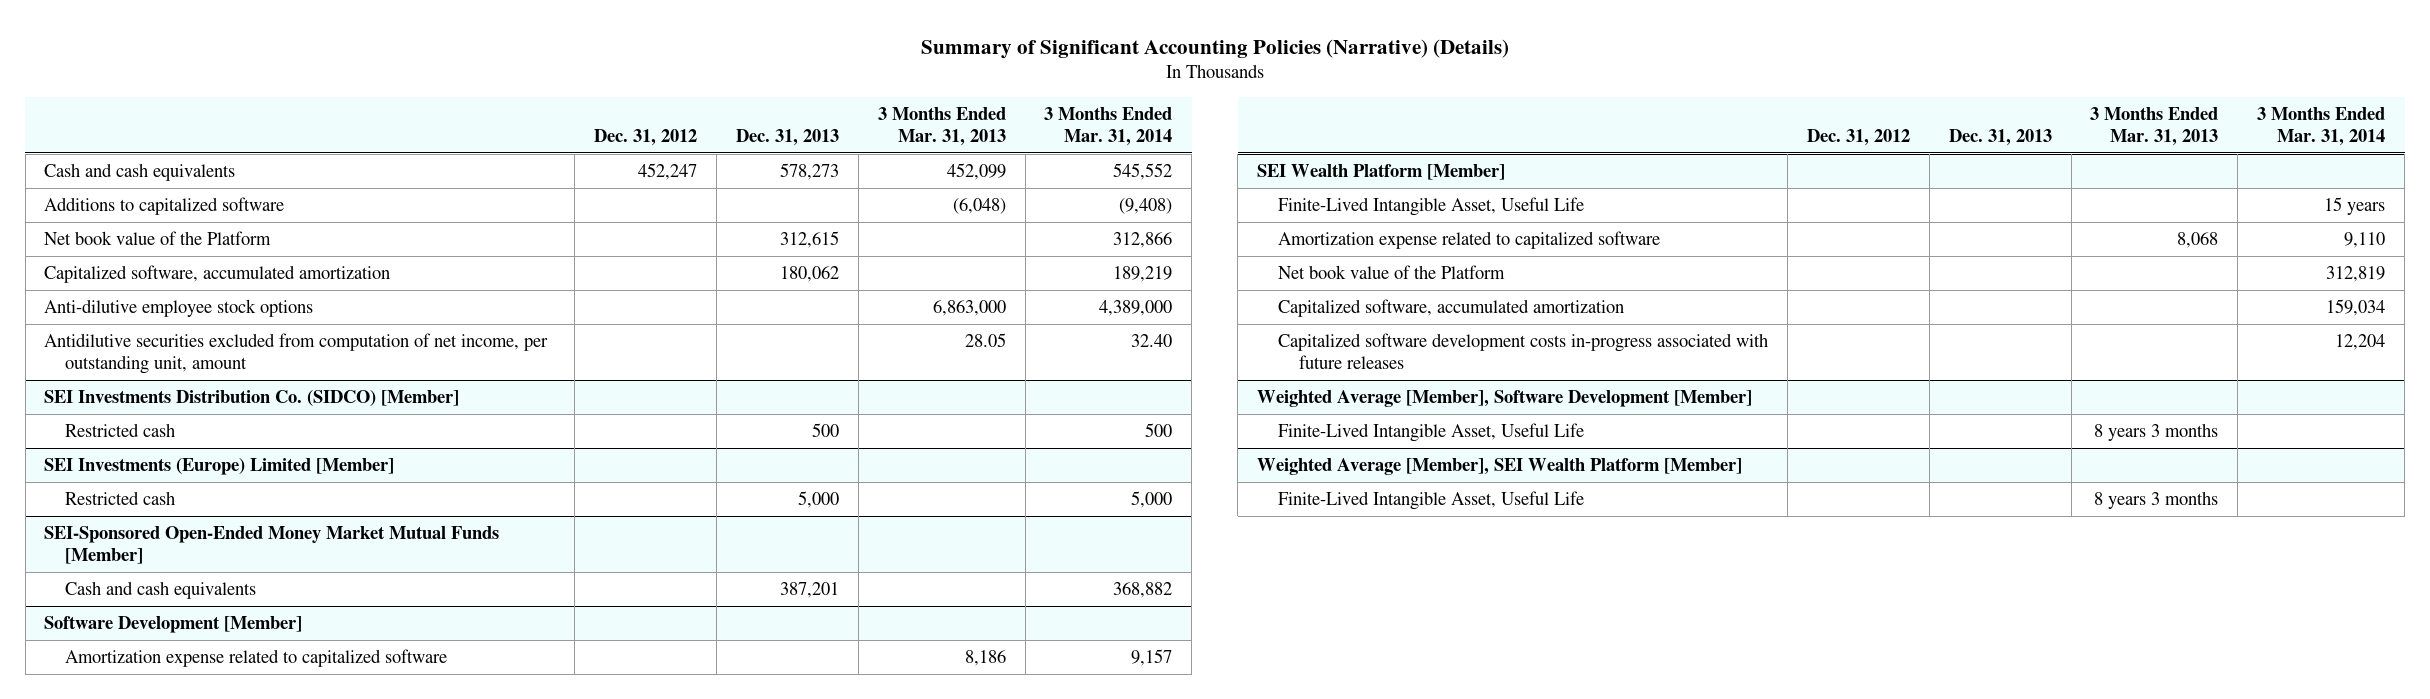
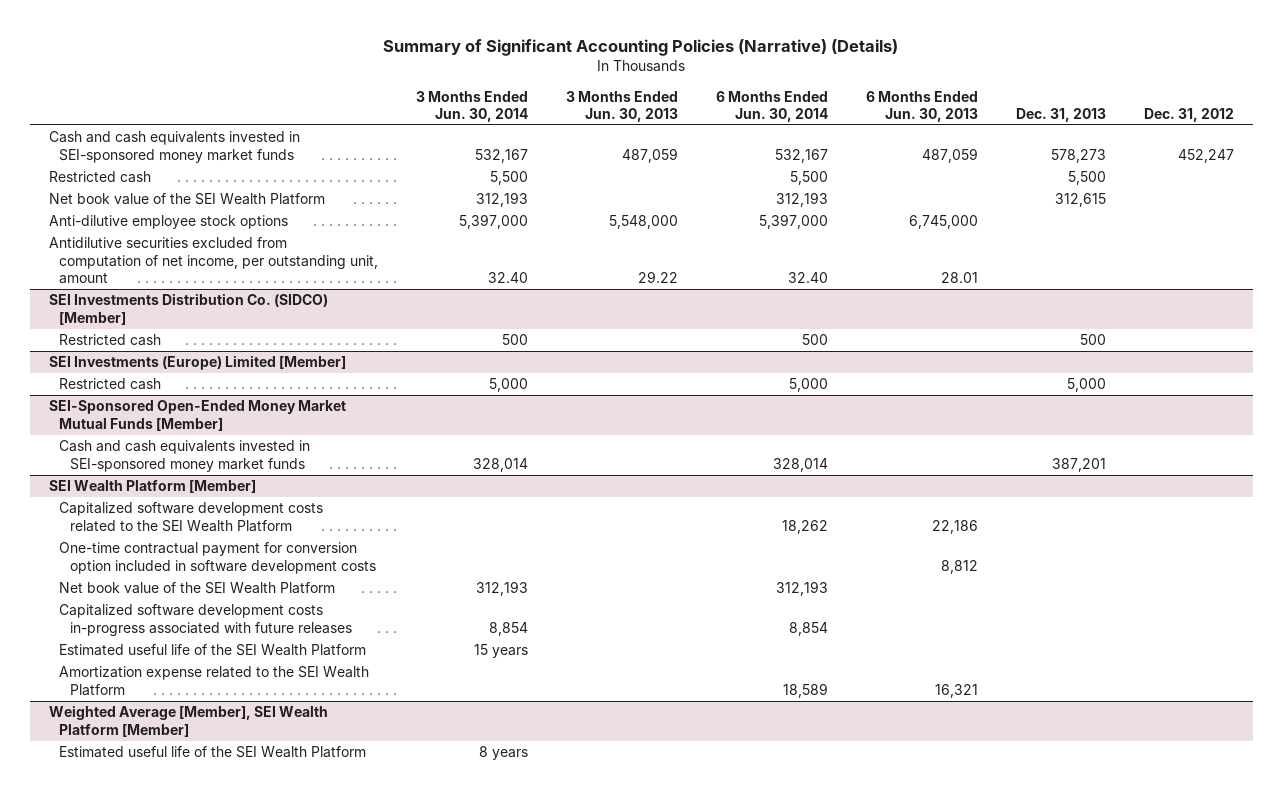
[877,107,1006,146] 3 Months Ended Mar. 31, 2013 -> none
[1044,107,1173,146] 3 Months Ended Mar. 31, 2014 -> none
none -> [416,90,529,122] 3 Months Ended Jun. 30, 2014
none -> [566,90,679,122] 3 Months Ended Jun. 30, 2013
none -> [716,90,829,122] 6 Months Ended Jun. 30, 2014
none -> [866,90,979,122] 6 Months Ended Jun. 30, 2013
[44,197,285,216] Additions to capitalized software -> none
[44,265,391,284] Capitalized software, accumulated amortization -> none
[44,163,236,182] Cash and cash equivalents -> [48,131,300,163] Cash and cash equivalents invested in SEI-sponsored money market funds
none -> [48,171,151,184] Restricted cash
[44,231,272,246] Net book value of the Platform -> [48,193,325,206] Net book value of the SEI Wealth Platform
[44,616,303,634] Software Development [Member] -> none
[65,649,448,668] Amortization expense related to capitalized software -> none
[65,581,257,600] Cash and cash equivalents -> [59,440,311,472] Cash and cash equivalents invested in SEI-sponsored money market funds
[1277,197,1584,217] Finite-Lived Intangible Asset, Useful Life -> none
[1277,231,1660,250] Amortization expense related to capitalized software -> none
[1277,299,1624,318] Capitalized software, accumulated amortization -> none
none -> [59,502,324,532] Capitalized software development costs related to the SEI Wealth Platform
none -> [59,542,376,574] One-time contractual payment for conversion option included in software development costs
[1277,265,1505,280] Net book value of the Platform -> [59,582,336,595] Net book value of the SEI Wealth Platform
[1257,390,1753,408] Weighted Average [Member], Software Development [Member] -> none
[1277,423,1584,443] Finite-Lived Intangible Asset, Useful Life -> none
none -> [59,644,367,657] Estimated useful life of the SEI Wealth Platform
none -> [59,666,370,696] Amortization expense related to the SEI Wealth Platform
[1277,491,1584,511] Finite-Lived Intangible Asset, Useful Life -> [59,746,367,759] Estimated useful life of the SEI Wealth Platform

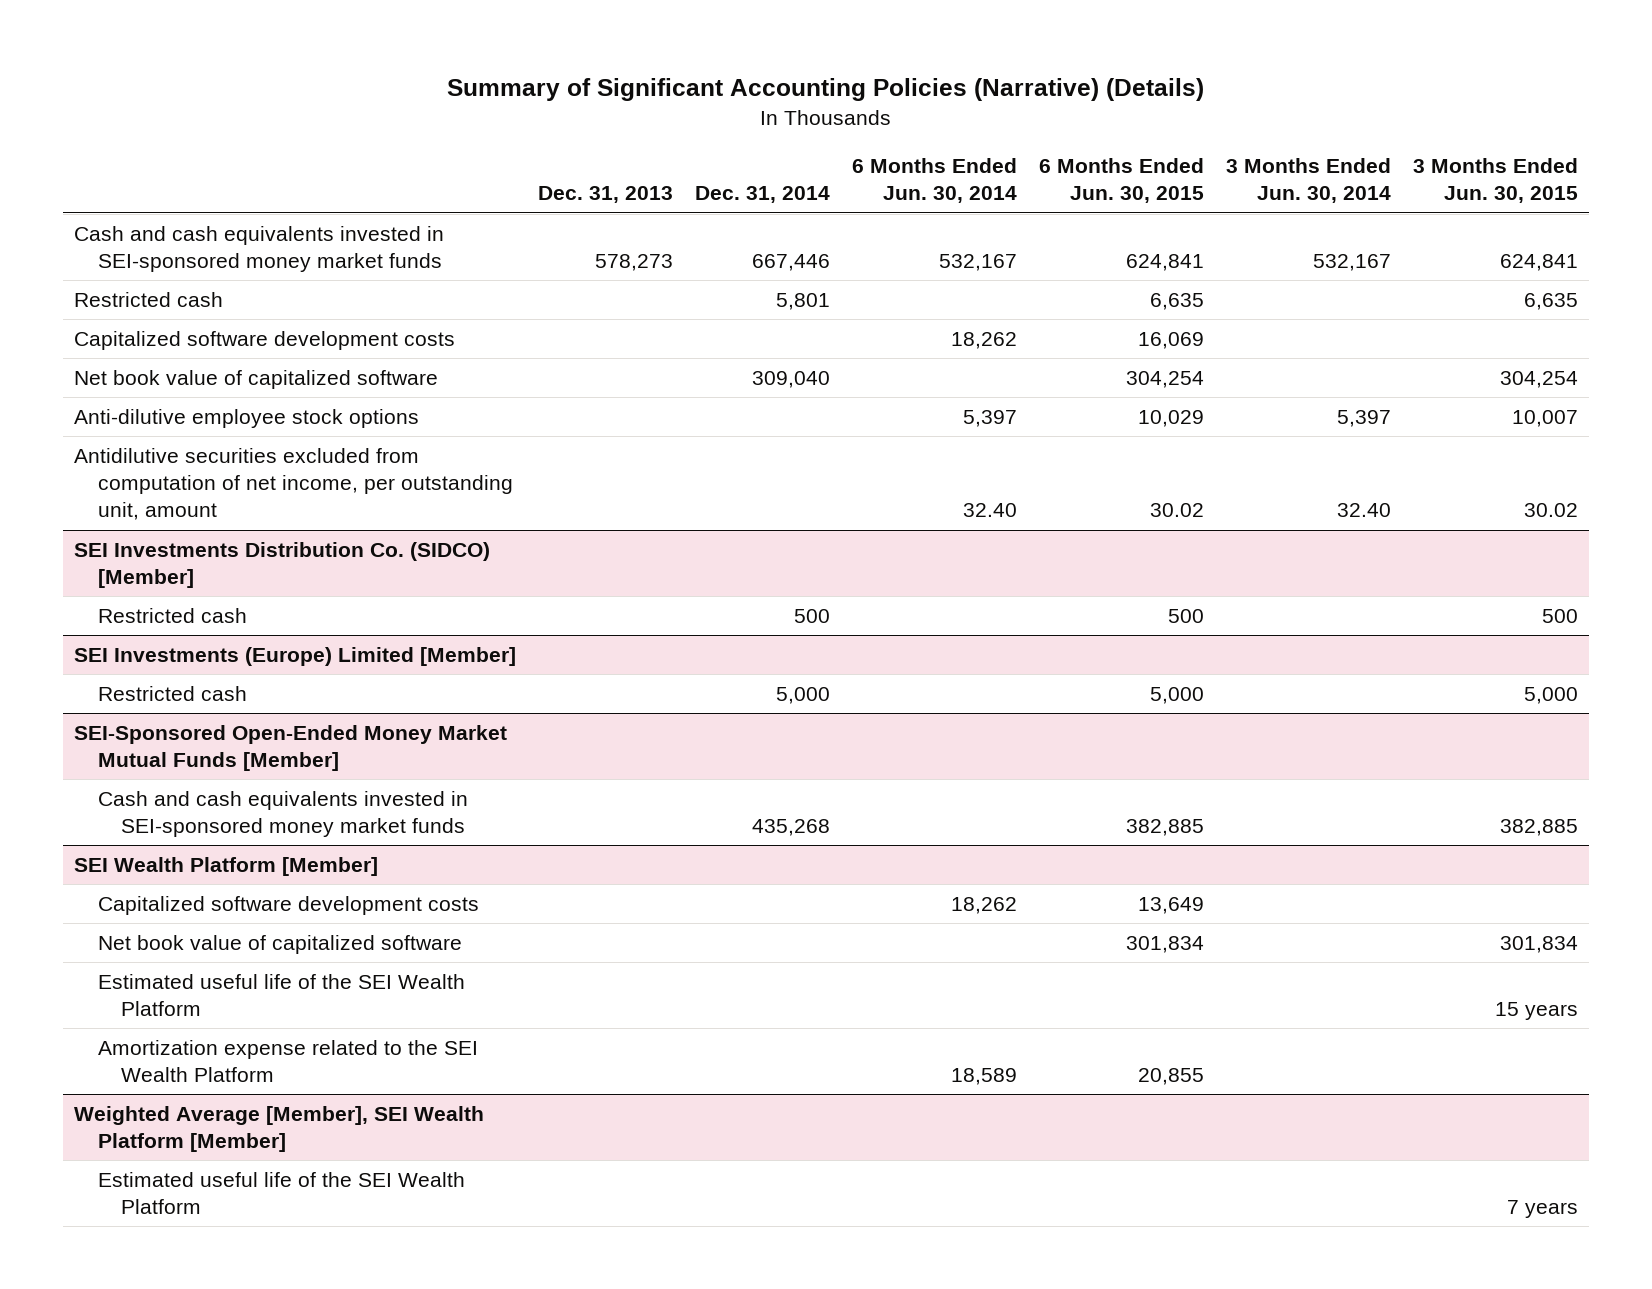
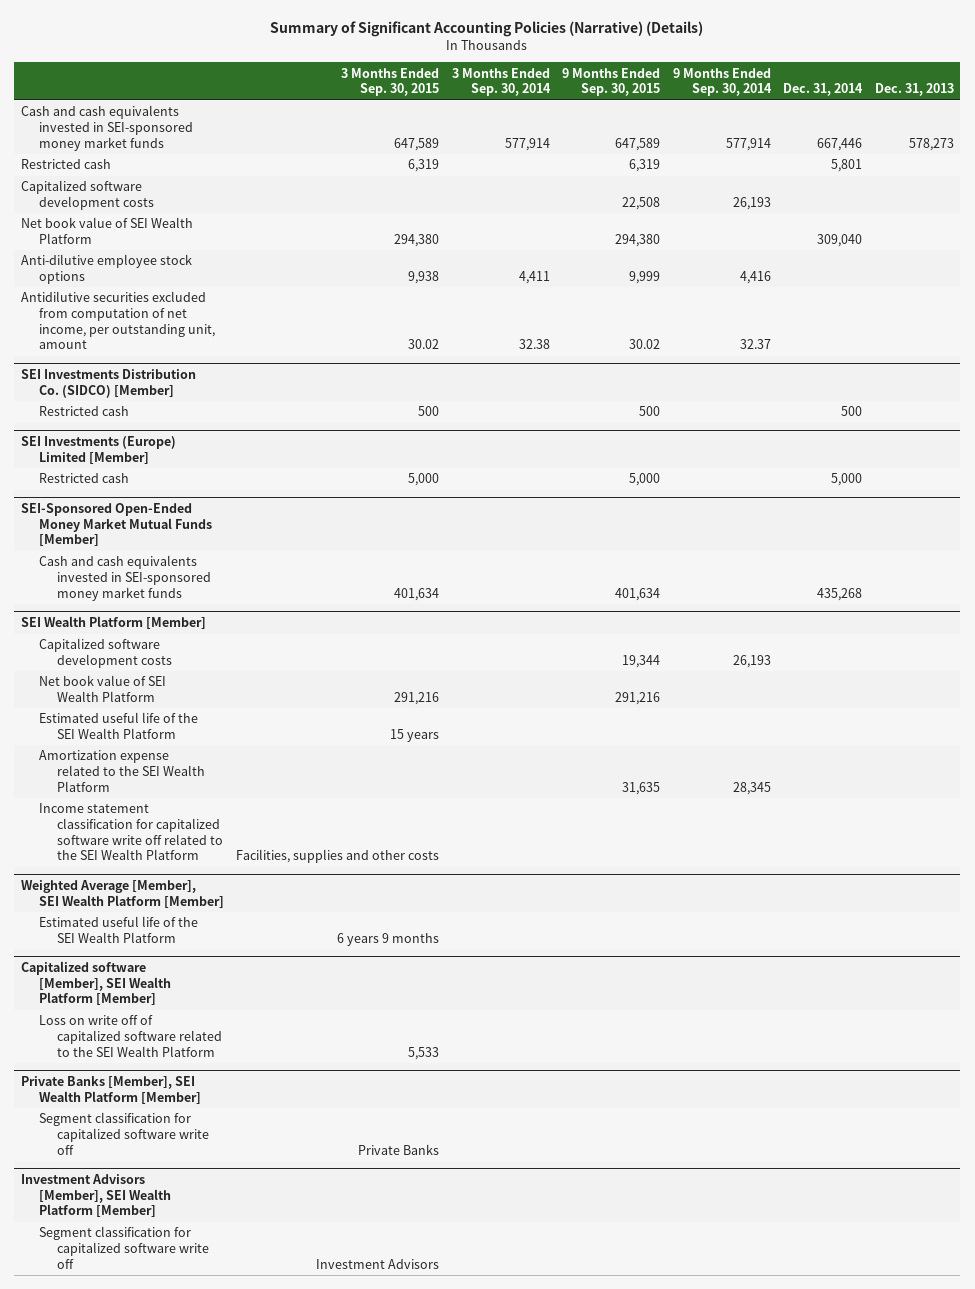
[852,158,1018,204] 6 Months Ended Jun. 30, 2014 -> none
[1039,158,1205,204] 6 Months Ended Jun. 30, 2015 -> none
[1225,158,1391,204] 3 Months Ended Jun. 30, 2014 -> none
[1412,158,1578,204] 3 Months Ended Jun. 30, 2015 -> none
none -> [341,67,440,97] 3 Months Ended Sep. 30, 2015
none -> [451,67,551,97] 3 Months Ended Sep. 30, 2014
none -> [562,67,661,97] 9 Months Ended Sep. 30, 2015
none -> [672,67,772,97] 9 Months Ended Sep. 30, 2014
[74,369,439,389] Net book value of capitalized software -> [20,217,193,244] Net book value of SEI Wealth Platform
[97,934,462,954] Net book value of capitalized software -> [38,675,166,702] Net book value of SEI Wealth Platform
none -> [38,803,223,861] Income statement classification for capitalized software write off related to the SEI Wealth Platform
none -> [20,961,171,1006] Capitalized software [Member], SEI Wealth Platform [Member]
none -> [38,1015,222,1057] Loss on write off of capitalized software related to the SEI Wealth Platform
none -> [20,1076,201,1104] Private Banks [Member], SEI Wealth Platform [Member]
none -> [38,1112,209,1155] Segment classification for capitalized software write off
none -> [20,1174,171,1218] Investment Advisors [Member], SEI Wealth Platform [Member]
none -> [38,1226,209,1269] Segment classification for capitalized software write off

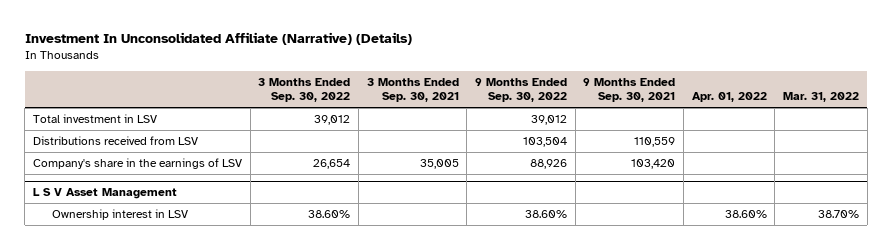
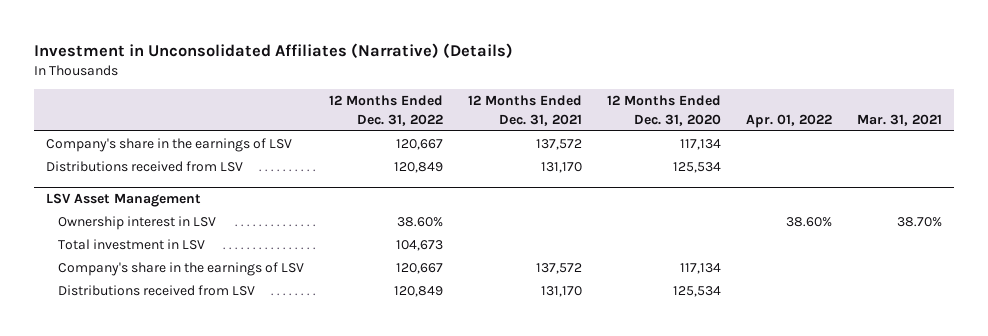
[24,32,412,46] Investment In Unconsolidated Affiliate (Narrative) (Details) -> [33,42,513,58] Investment in Unconsolidated Affiliates (Narrative) (Details)
[258,77,351,103] 3 Months Ended Sep. 30, 2022 -> none
[366,77,459,103] 3 Months Ended Sep. 30, 2021 -> none
[475,77,568,103] 9 Months Ended Sep. 30, 2022 -> none
[583,77,676,103] 9 Months Ended Sep. 30, 2021 -> none
[783,92,860,103] Mar. 31, 2022 -> none
none -> [328,95,443,126] 12 Months Ended Dec. 31, 2022
none -> [467,95,582,126] 12 Months Ended Dec. 31, 2021
none -> [606,95,721,126] 12 Months Ended Dec. 31, 2020
none -> [856,113,942,126] Mar. 31, 2021
[33,113,158,123] Total investment in LSV -> none
[33,135,199,145] Distributions received from LSV -> [46,161,244,173] Distributions received from LSV
[33,188,178,200] L S V Asset Management -> [46,193,202,208] LSV Asset Management
none -> [57,239,205,251] Total investment in LSV
none -> [57,262,304,277] Company's share in the earnings of LSV
none -> [57,285,255,297] Distributions received from LSV

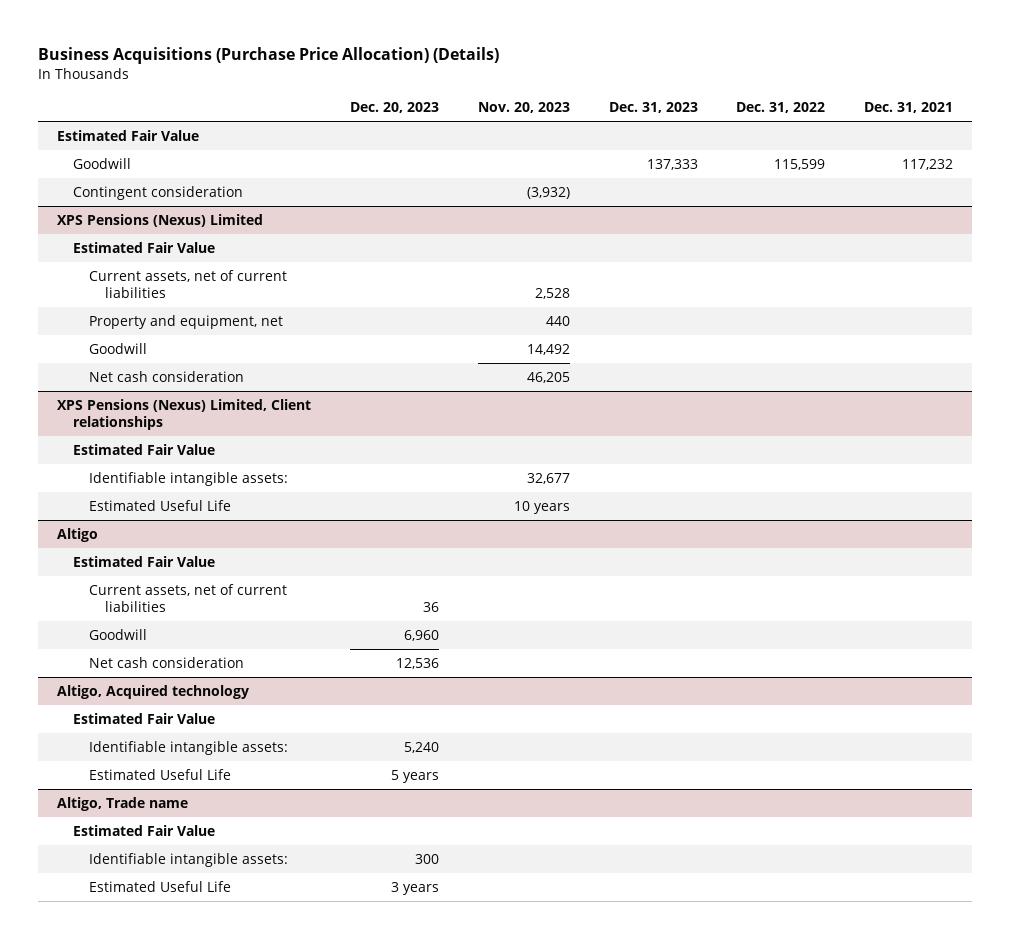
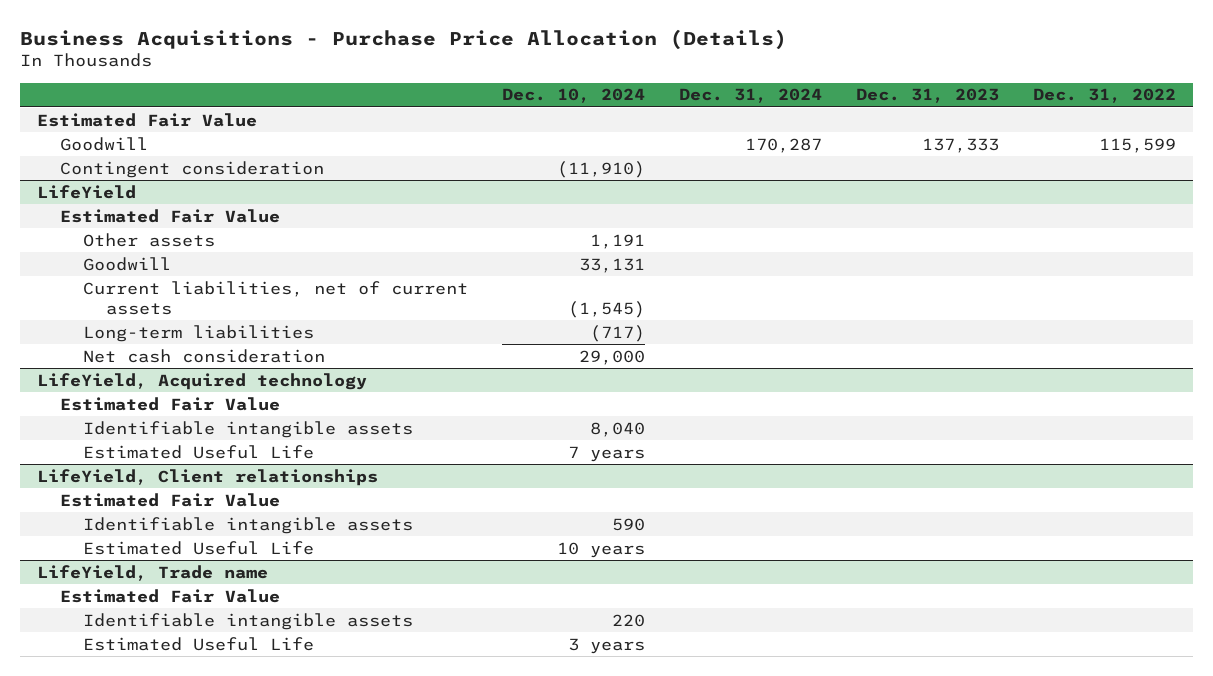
[38,47,500,65] Business Acquisitions (Purchase Price Allocation) (Details) -> [19,28,787,50] Business Acquisitions - Purchase Price Allocation (Details)
[350,102,440,114] Dec. 20, 2023 -> none
[477,102,570,114] Nov. 20, 2023 -> none
[864,102,954,114] Dec. 31, 2021 -> none
none -> [501,88,645,104] Dec. 10, 2024
none -> [678,88,822,104] Dec. 31, 2024
[57,214,264,228] XPS Pensions (Nexus) Limited -> none
[73,242,216,254] Estimated Fair Value -> none
[89,270,288,299] Current assets, net of current liabilities -> none
[89,315,284,330] Property and equipment, net -> none
[89,343,148,355] Goodwill -> none
[89,371,245,383] Net cash consideration -> none
[57,399,312,431] XPS Pensions (Nexus) Limited, Client relationships -> none
[73,444,216,456] Estimated Fair Value -> none
[89,472,289,487] Identifiable intangible assets: -> none
[89,500,232,512] Estimated Useful Life -> none
[57,528,99,543] Altigo -> none
[73,556,216,568] Estimated Fair Value -> none
[89,584,288,613] Current assets, net of current liabilities -> none
[89,629,148,641] Goodwill -> none
[89,657,245,669] Net cash consideration -> none
none -> [36,184,136,199] LifeYield
none -> [59,208,280,223] Estimated Fair Value
none -> [82,232,215,247] Other assets
none -> [82,256,171,271] Goodwill
none -> [82,280,468,315] Current liabilities, net of current assets
none -> [82,324,314,342] Long-term liabilities
none -> [82,348,325,363] Net cash consideration
[57,685,250,700] Altigo, Acquired technology -> [36,372,367,390] LifeYield, Acquired technology
[89,741,289,756] Identifiable intangible assets: -> [82,420,413,438] Identifiable intangible assets
none -> [36,468,378,486] LifeYield, Client relationships
none -> [59,492,280,507] Estimated Fair Value
none -> [82,516,413,534] Identifiable intangible assets
none -> [82,540,314,555] Estimated Useful Life
[57,797,189,812] Altigo, Trade name -> [36,564,268,581] LifeYield, Trade name
[89,853,289,868] Identifiable intangible assets: -> [82,612,413,630] Identifiable intangible assets

